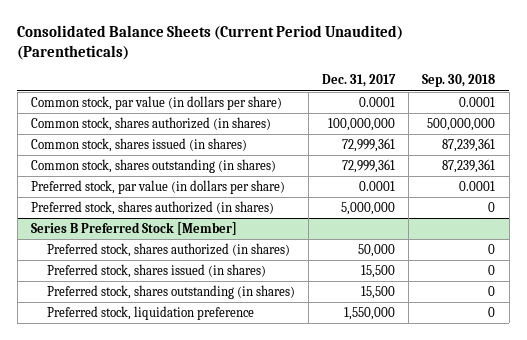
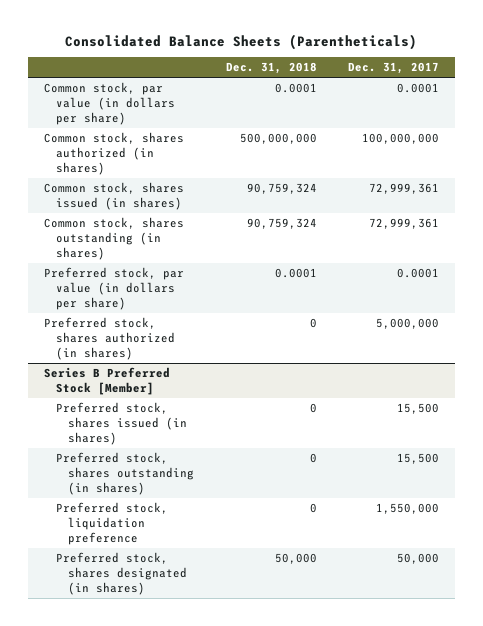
[17,25,404,60] Consolidated Balance Sheets (Current Period Unaudited) (Parentheticals) -> [65,33,418,50] Consolidated Balance Sheets (Parentheticals)
[422,74,496,88] Sep. 30, 2018 -> none
none -> [225,62,317,75] Dec. 31, 2018
[46,242,290,257] Preferred stock, shares authorized (in shares) -> none
none -> [55,551,188,596] Preferred stock, shares designated (in shares)

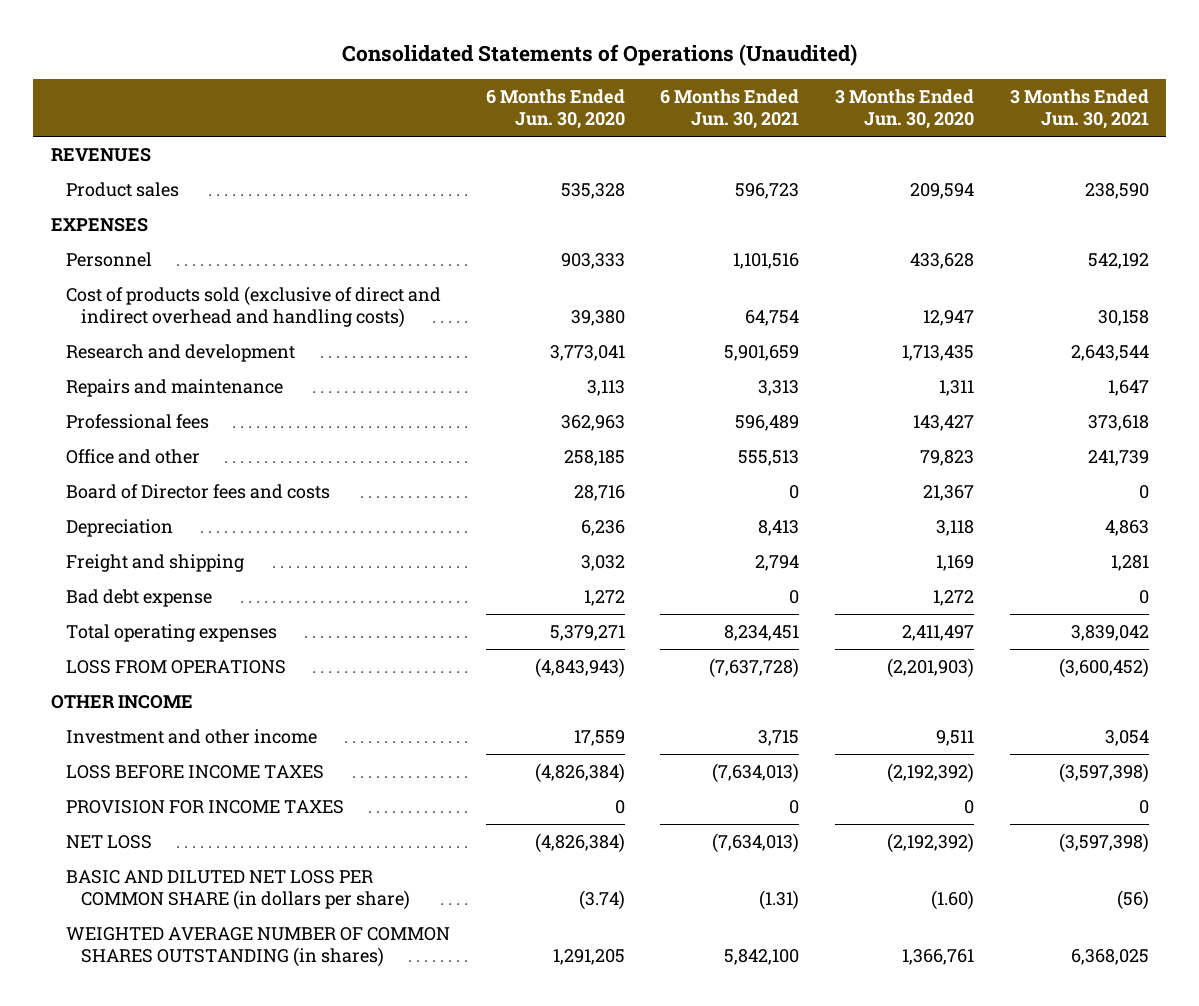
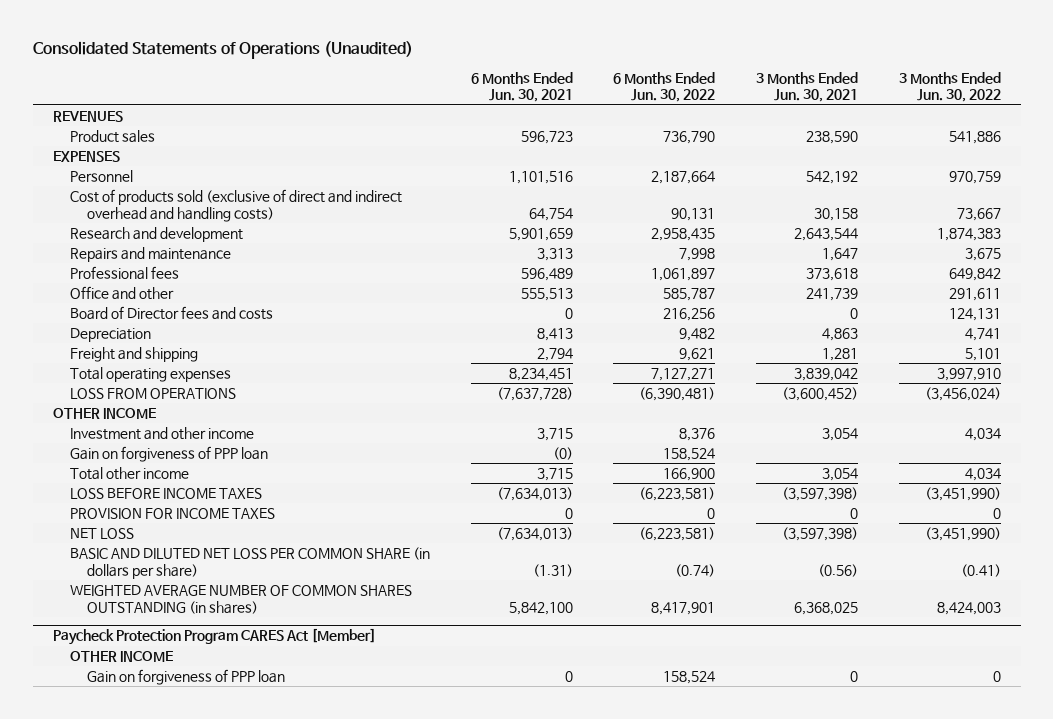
[485,89,625,130] 6 Months Ended Jun. 30, 2020 -> none
[834,89,974,130] 3 Months Ended Jun. 30, 2020 -> none
none -> [613,71,716,103] 6 Months Ended Jun. 30, 2022
none -> [898,71,1001,103] 3 Months Ended Jun. 30, 2022
[66,588,213,607] Bad debt expense -> none
none -> [69,446,268,463] Gain on forgiveness of PPP loan
none -> [69,467,189,481] Total other income
[1116,889,1149,910] (56) -> [817,563,858,577] (0.56)
none -> [52,628,376,646] Paycheck Protection Program CARES Act [Member]
none -> [69,651,173,663] OTHER INCOME
none -> [86,669,285,686] Gain on forgiveness of PPP loan

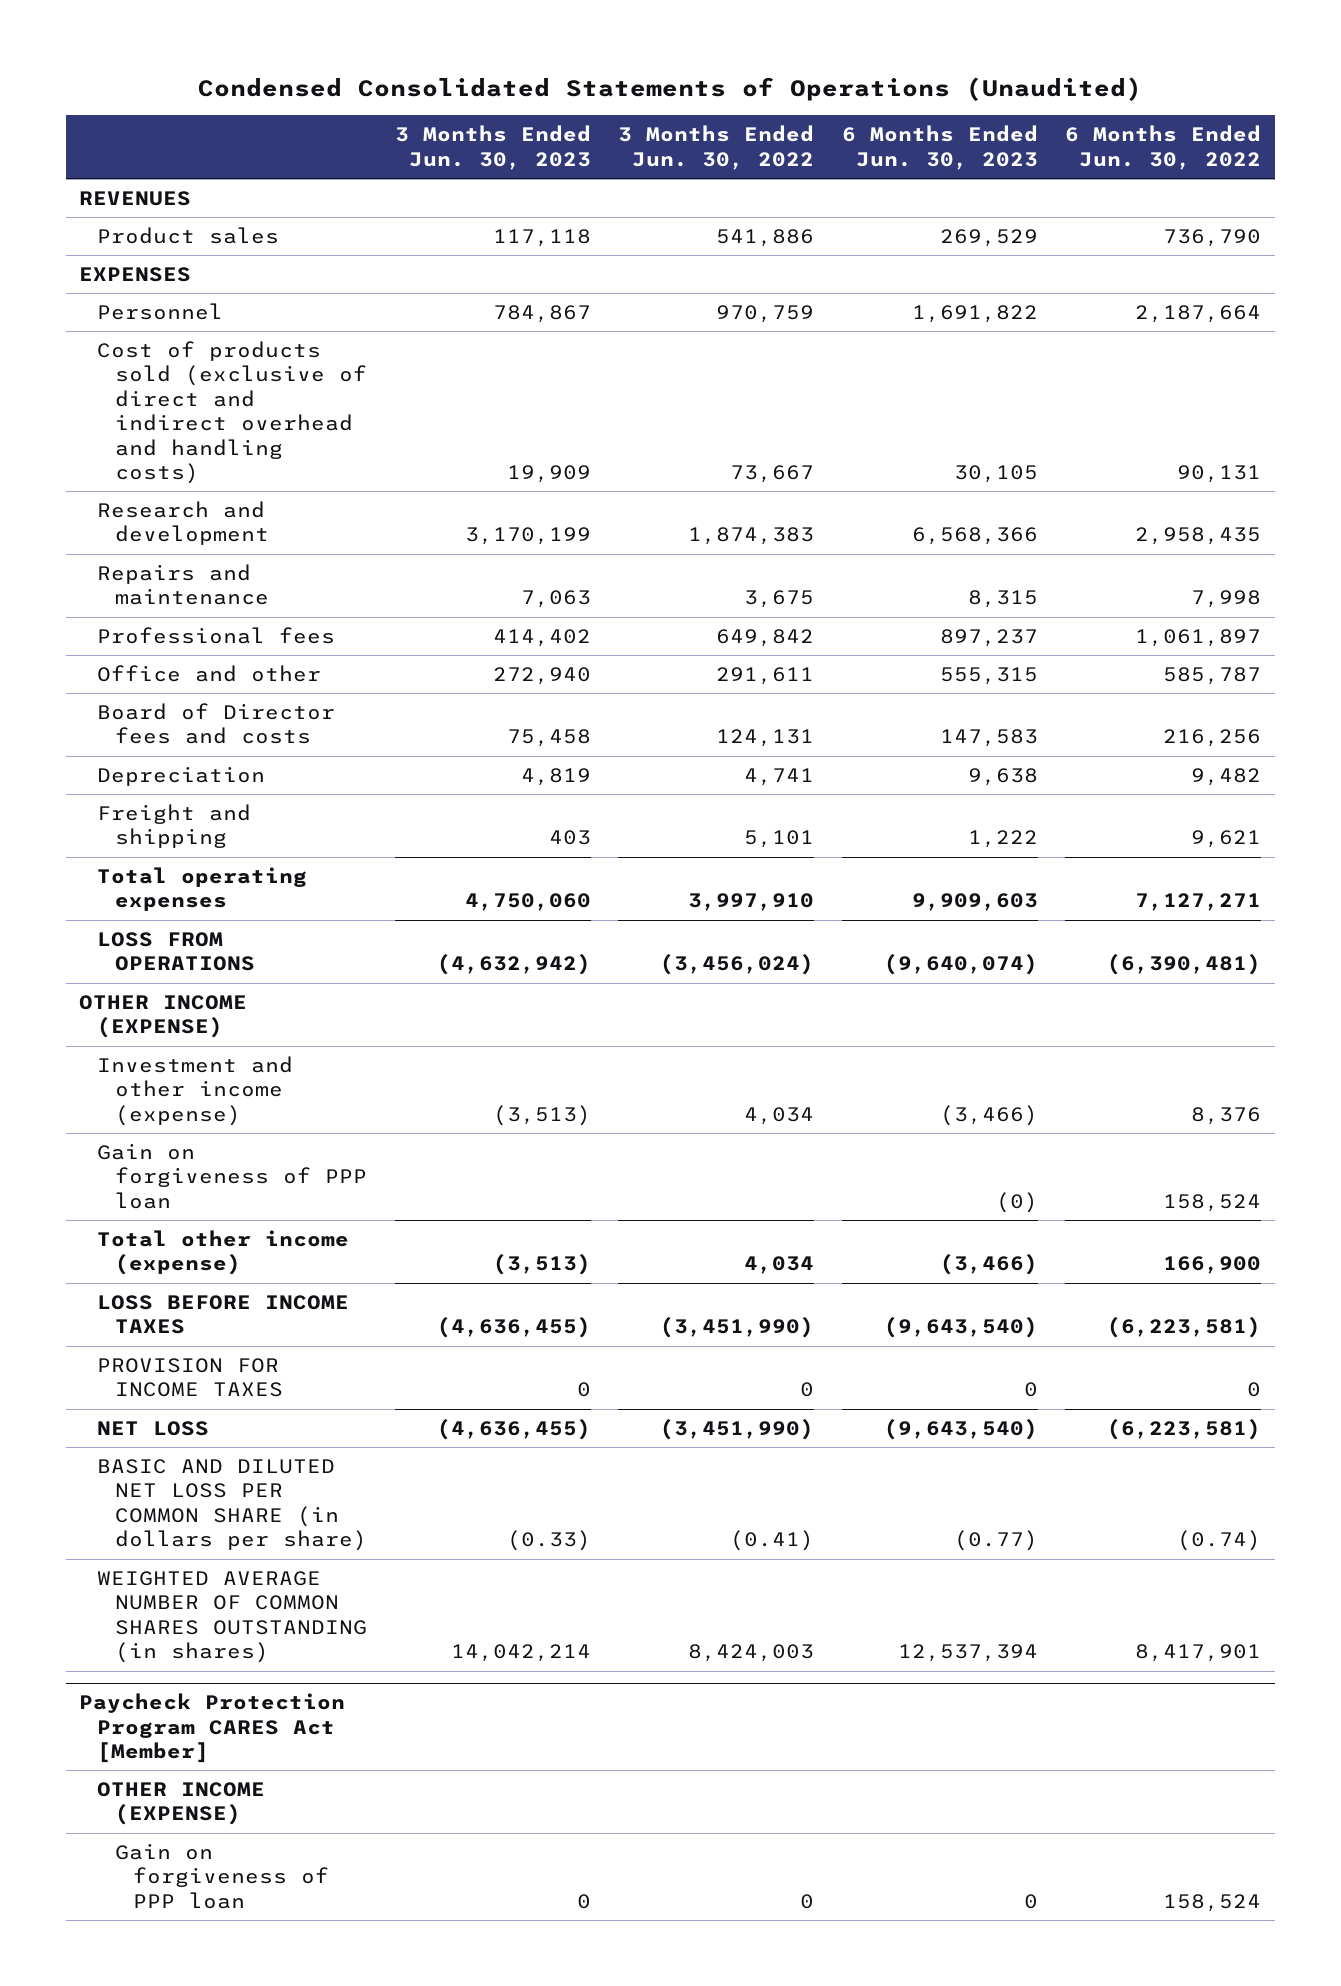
[32,40,413,59] Consolidated Statements of Operations (Unaudited) -> [198,76,1143,101] Condensed Consolidated Statements of Operations (Unaudited)
[470,71,573,103] 6 Months Ended Jun. 30, 2021 -> none
[755,71,858,103] 3 Months Ended Jun. 30, 2021 -> none
none -> [394,125,591,170] 3 Months Ended Jun. 30, 2023
none -> [841,125,1038,170] 6 Months Ended Jun. 30, 2023
[52,408,156,420] OTHER INCOME -> [79,994,248,1039] OTHER INCOME (EXPENSE)
[69,427,254,441] Investment and other income -> [97,1055,294,1126] Investment and other income (expense)
[69,467,189,481] Total other income -> [97,1229,350,1276] Total other income (expense)
[69,651,173,663] OTHER INCOME -> [97,1781,266,1826] OTHER INCOME (EXPENSE)

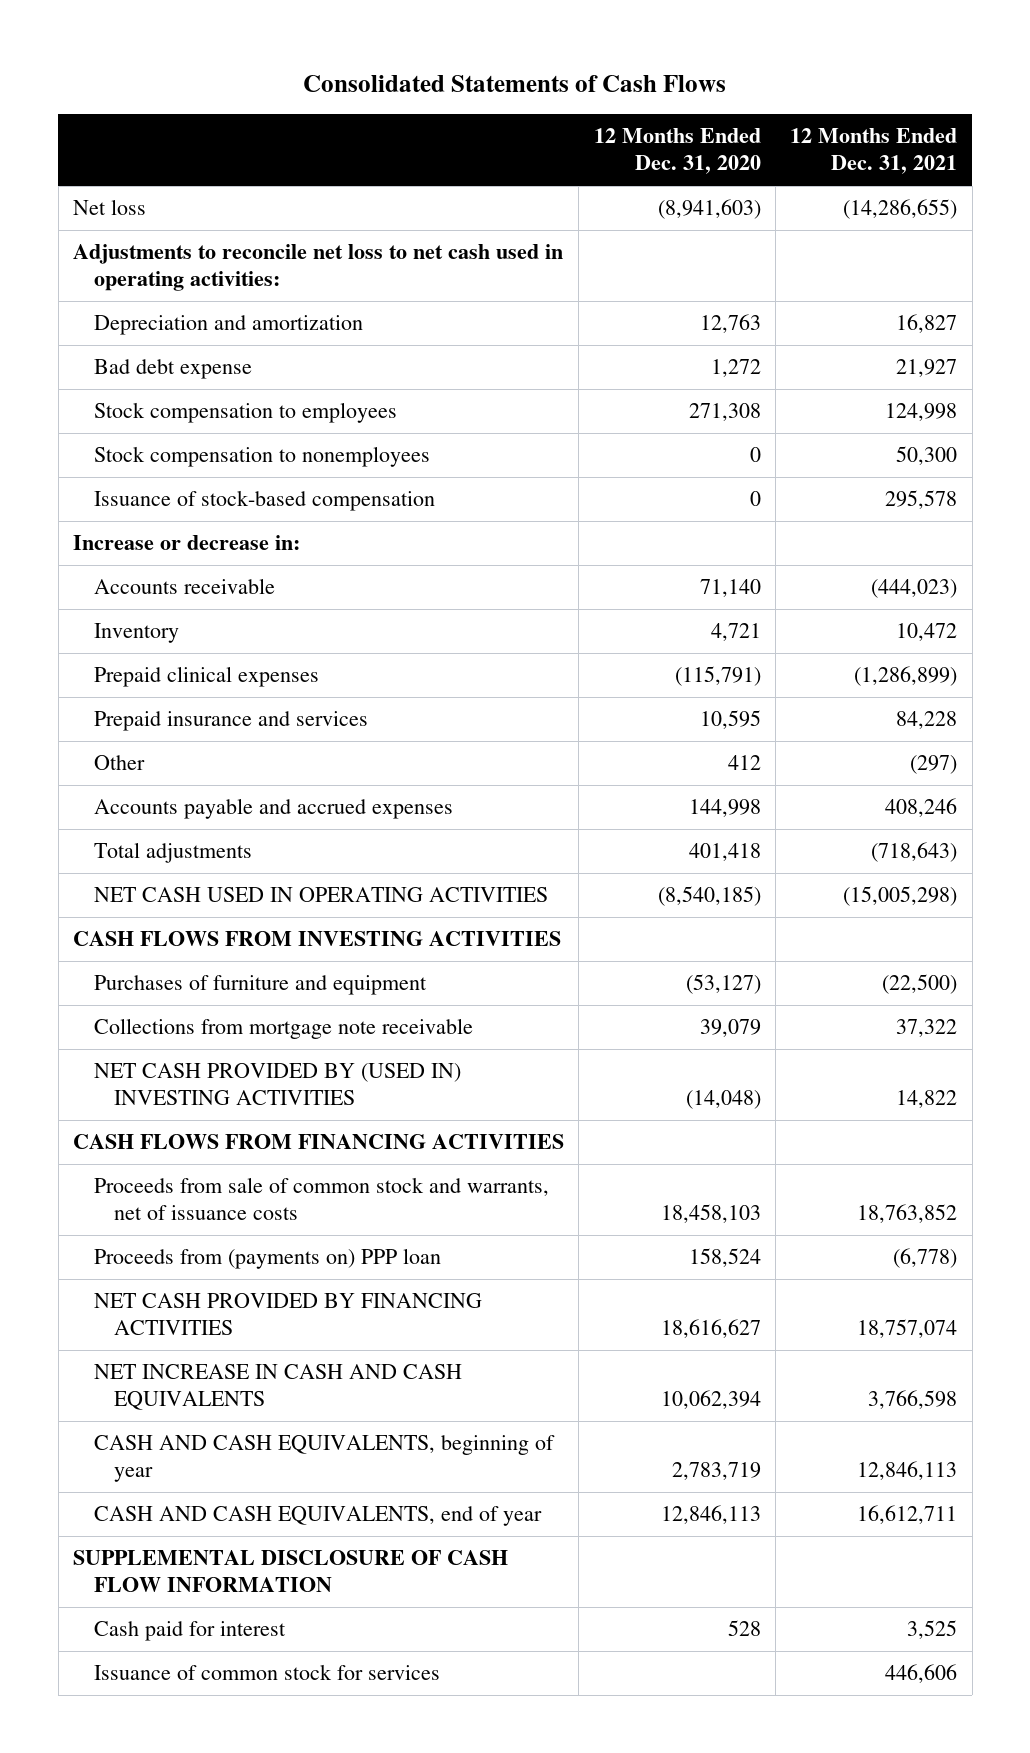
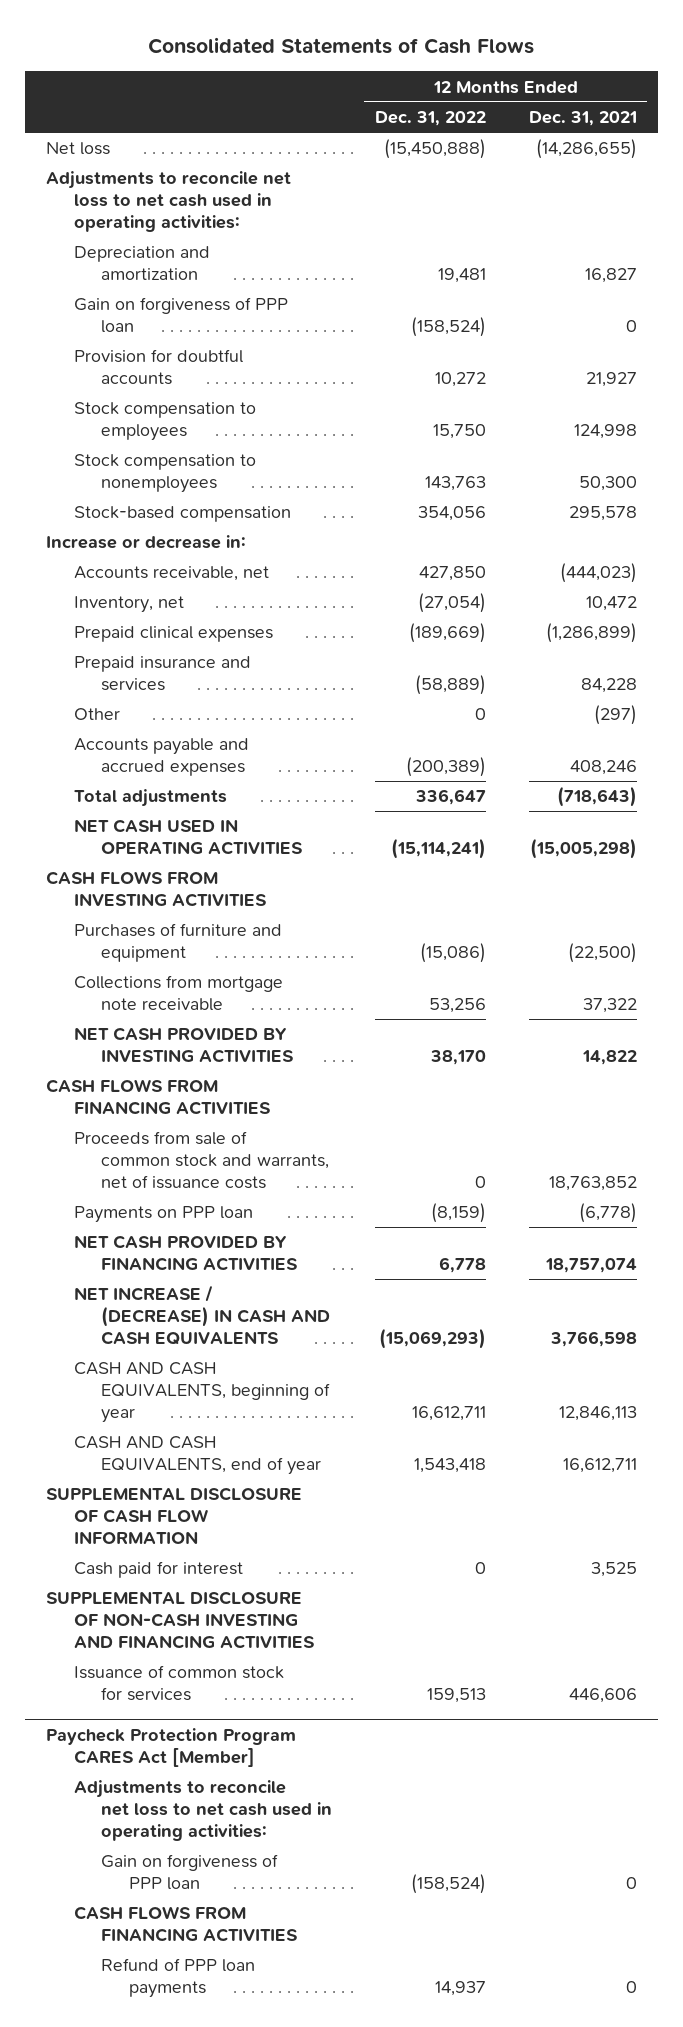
[593,127,761,175] 12 Months Ended Dec. 31, 2020 -> none
none -> [374,111,486,127] Dec. 31, 2022
none -> [73,297,288,334] Gain on forgiveness of PPP loan
[93,359,252,380] Bad debt expense -> [73,349,243,386] Provision for doubtful accounts
[93,490,435,512] Issuance of stock-based compensation -> [73,506,291,523] Stock-based compensation
[93,578,275,595] Accounts receivable -> [73,566,269,582] Accounts receivable, net
[93,623,179,644] Inventory -> [73,596,184,614] Inventory, net
[93,1063,461,1106] NET CASH PROVIDED BY (USED IN) INVESTING ACTIVITIES -> [73,1027,295,1064] NET CASH PROVIDED BY INVESTING ACTIVITIES
[93,1248,441,1270] Proceeds from (payments on) PPP loan -> [73,1206,253,1224] Payments on PPP loan
[93,1364,462,1411] NET INCREASE IN CASH AND CASH EQUIVALENTS -> [73,1285,331,1345] NET INCREASE / (DECREASE) IN CASH AND CASH EQUIVALENTS
none -> [46,1591,315,1649] SUPPLEMENTAL DISCLOSURE OF NON-CASH INVESTING AND FINANCING ACTIVITIES
none -> [46,1728,297,1767] Paycheck Protection Program CARES Act [Member]
none -> [73,1780,333,1841] Adjustments to reconcile net loss to net cash used in operating activities:
none -> [101,1854,279,1891] Gain on forgiveness of PPP loan
none -> [73,1906,299,1943] CASH FLOWS FROM FINANCING ACTIVITIES
none -> [101,1958,256,1999] Refund of PPP loan payments

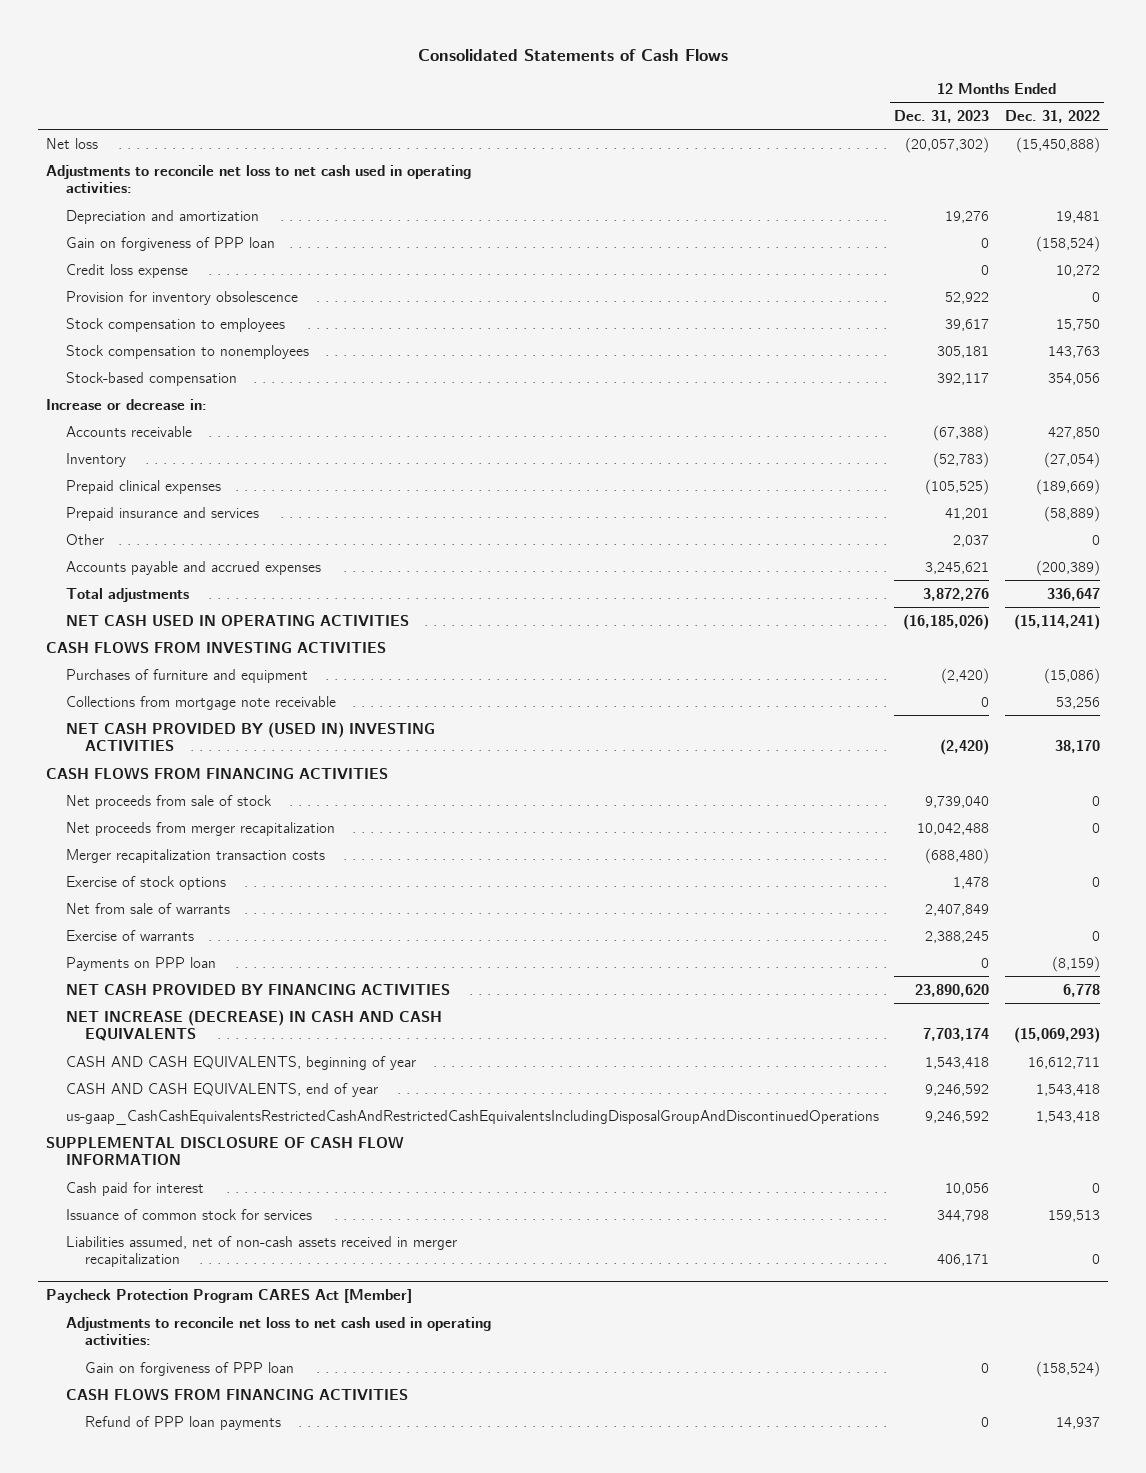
[528,111,637,127] Dec. 31, 2021 -> none
none -> [894,109,990,123] Dec. 31, 2023
[73,349,243,386] Provision for doubtful accounts -> [65,263,188,278] Credit loss expense
none -> [65,290,298,305] Provision for inventory obsolescence
[73,566,269,582] Accounts receivable, net -> [65,425,192,437] Accounts receivable
[73,596,184,614] Inventory, net -> [65,452,126,467] Inventory
[73,1027,295,1064] NET CASH PROVIDED BY INVESTING ACTIVITIES -> [65,721,435,752] NET CASH PROVIDED BY (USED IN) INVESTING ACTIVITIES
[73,1131,330,1189] Proceeds from sale of common stock and warrants, net of issuance costs -> [65,794,272,809] Net proceeds from sale of stock
none -> [65,821,335,836] Net proceeds from merger recapitalization
none -> [65,848,325,863] Merger recapitalization transaction costs
none -> [65,875,226,890] Exercise of stock options
none -> [65,902,230,914] Net from sale of warrants
none -> [65,929,194,941] Exercise of warrants
[73,1285,331,1345] NET INCREASE / (DECREASE) IN CASH AND CASH EQUIVALENTS -> [65,1009,442,1042] NET INCREASE (DECREASE) IN CASH AND CASH EQUIVALENTS
none -> [65,1109,879,1125] us-gaap_CashCashEquivalentsRestrictedCashAndRestrictedCashEquivalentsIncludingDisposalGroupAndDiscontinuedOperations
[46,1591,315,1649] SUPPLEMENTAL DISCLOSURE OF NON-CASH INVESTING AND FINANCING ACTIVITIES -> none
none -> [65,1235,457,1268] Liabilities assumed, net of non-cash assets received in merger recapitalization

